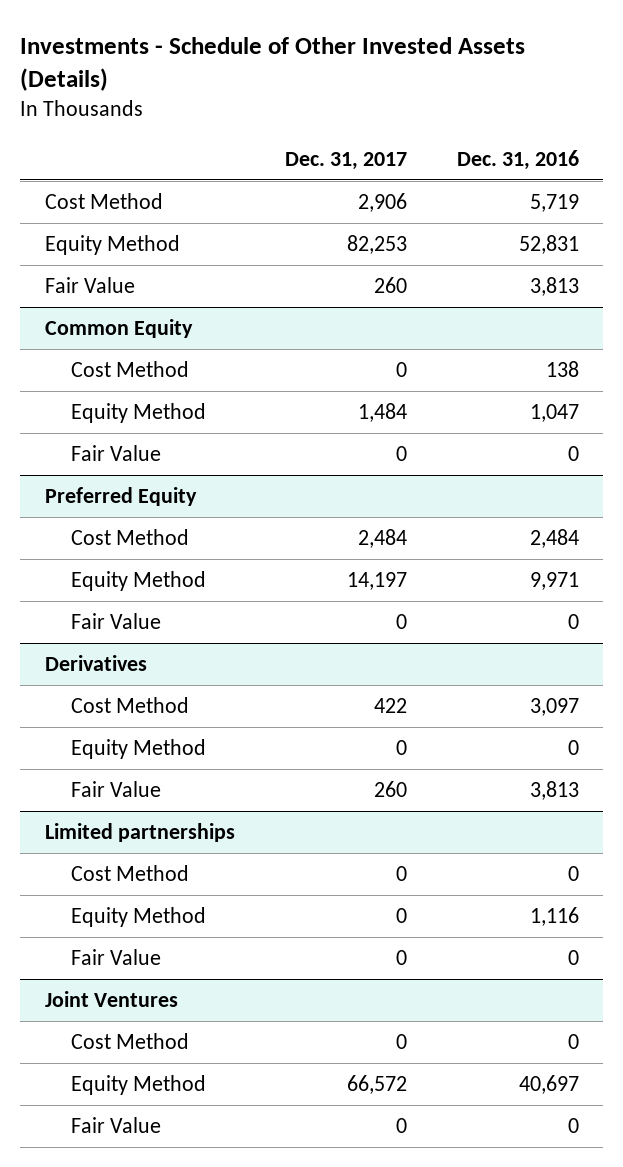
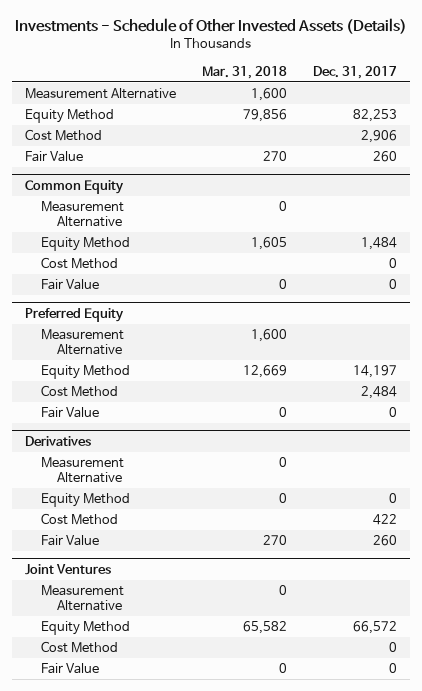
[456,150,579,171] Dec. 31, 2016 -> none
none -> [202,65,288,79] Mar. 31, 2018
none -> [24,88,176,100] Measurement Alternative
[44,192,163,209] Cost Method -> [24,129,102,142] Cost Method
none -> [40,201,124,228] Measurement Alternative
[71,360,190,377] Cost Method -> [40,257,118,270] Cost Method
none -> [40,329,124,356] Measurement Alternative
[71,528,190,545] Cost Method -> [40,385,118,398] Cost Method
none -> [40,457,124,484] Measurement Alternative
[71,696,190,713] Cost Method -> [40,513,118,526] Cost Method
[44,822,235,842] Limited partnerships -> none
[71,864,190,881] Cost Method -> none
[71,906,207,927] Equity Method -> none
[71,948,162,965] Fair Value -> none
none -> [40,585,124,612] Measurement Alternative
[71,1032,190,1049] Cost Method -> [40,641,118,654] Cost Method

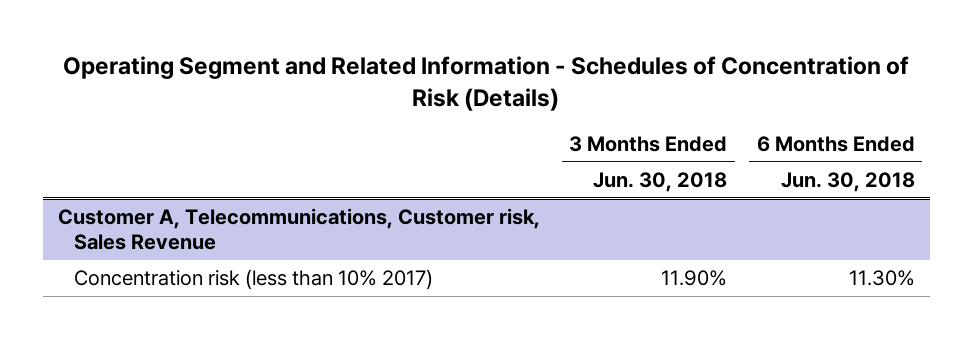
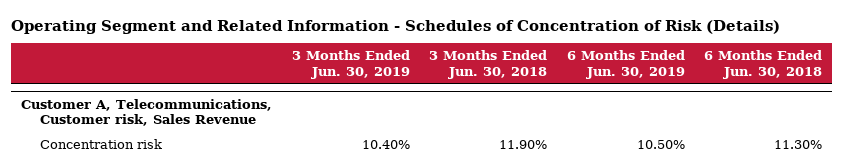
none -> [291,49,410,79] 3 Months Ended Jun. 30, 2019
none -> [566,49,685,79] 6 Months Ended Jun. 30, 2019
[74,269,434,291] Concentration risk (less than 10% 2017) -> [40,138,163,149] Concentration risk

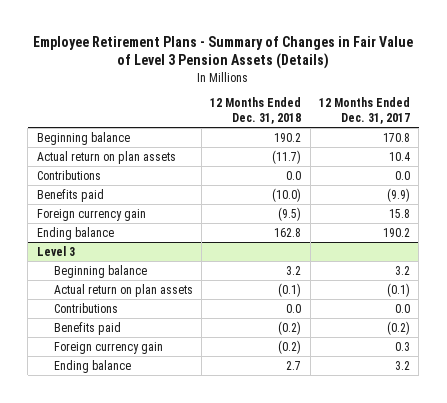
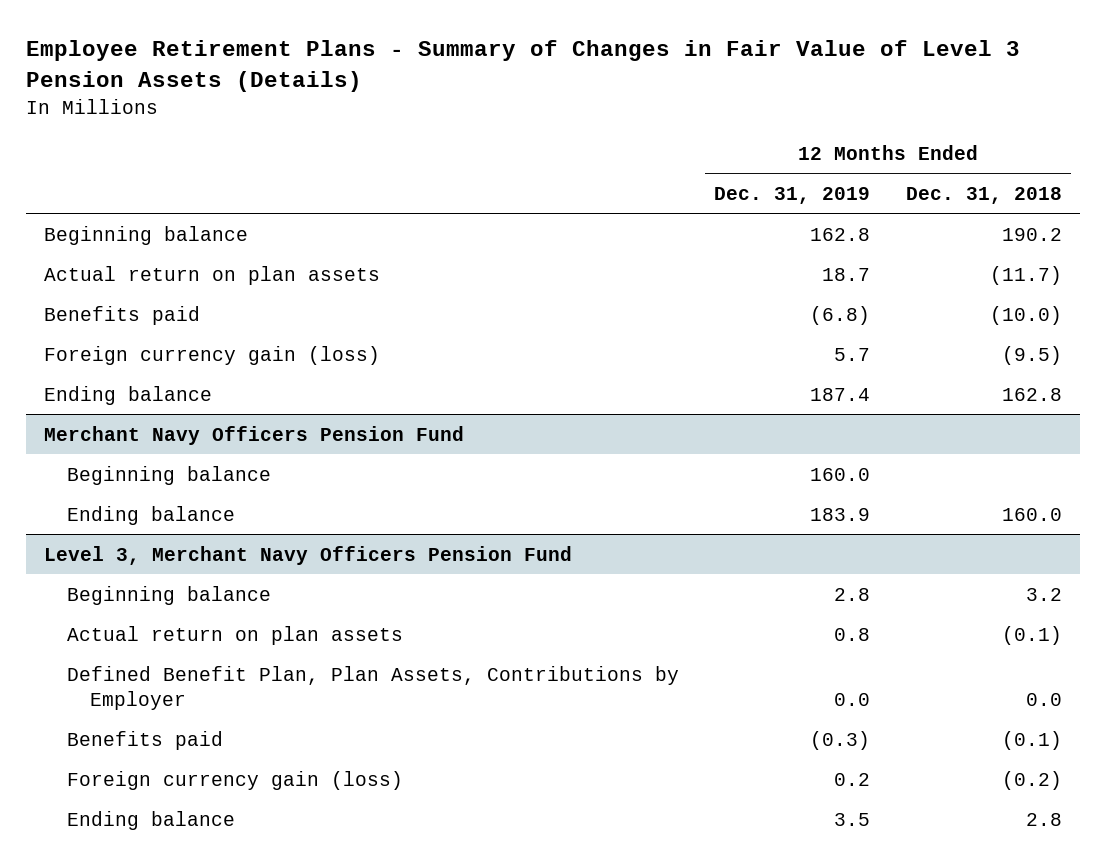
[319,97,411,125] 12 Months Ended Dec. 31, 2017 -> none
none -> [714,186,871,204] Dec. 31, 2019
[36,169,101,180] Contributions -> none
[36,208,146,221] Foreign currency gain -> [43,345,380,365] Foreign currency gain (loss)
[36,245,75,256] Level 3 -> none
none -> [43,425,464,445] Merchant Navy Officers Pension Fund
none -> [66,465,271,485] Beginning balance
none -> [66,505,235,525] Ending balance
none -> [43,545,572,565] Level 3, Merchant Navy Officers Pension Fund
[53,302,118,313] Contributions -> [66,665,679,710] Defined Benefit Plan, Plan Assets, Contributions by Employer
[278,320,302,335] (0.2) -> [1001,730,1062,750] (0.1)
[53,341,163,354] Foreign currency gain -> [66,770,403,790] Foreign currency gain (loss)
[286,360,302,370] 2.7 -> [1025,812,1062,826] 2.8

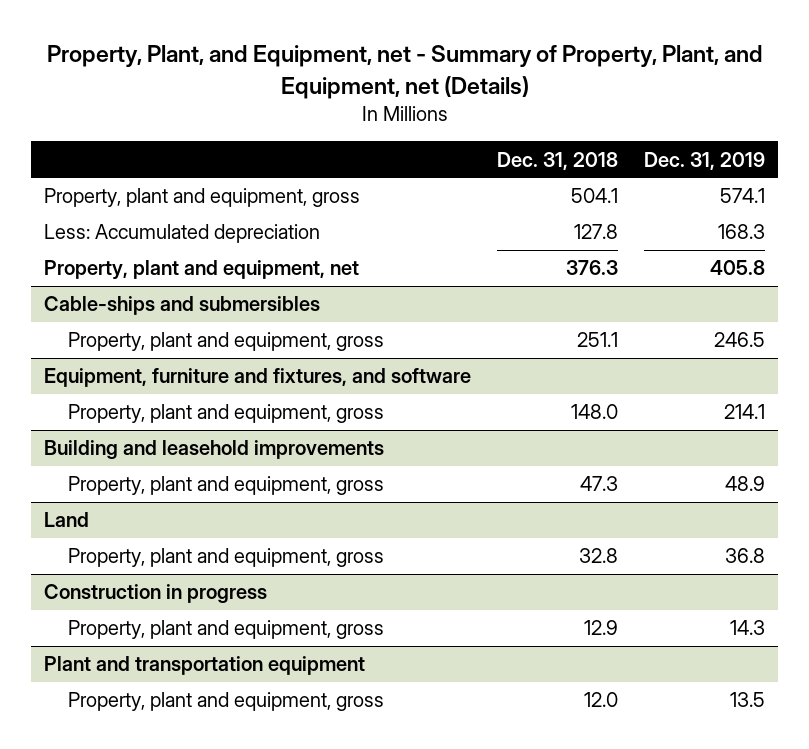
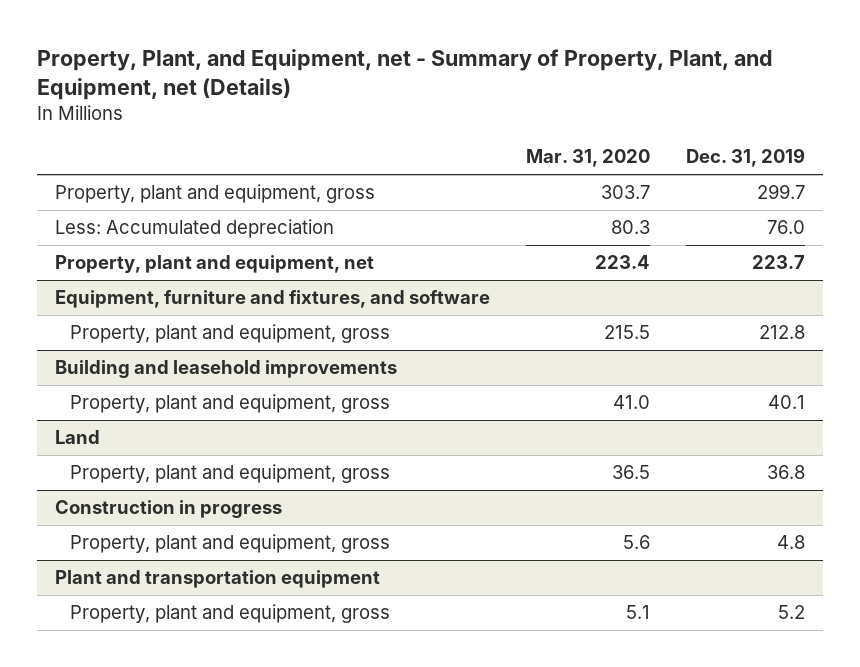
[497,151,619,170] Dec. 31, 2018 -> none
none -> [525,149,650,168] Mar. 31, 2020
[44,296,321,316] Cable-ships and submersibles -> none
[67,332,384,352] Property, plant and equipment, gross -> none
[720,188,766,204] 574.1 -> [756,184,805,200] 299.7
[718,224,766,240] 168.3 -> [766,220,805,235] 76.0
[710,260,766,276] 405.8 -> [751,255,805,270] 223.7
[724,404,766,420] 214.1 -> [758,325,805,340] 212.8
[725,476,766,492] 48.9 -> [767,395,805,410] 40.1
[730,620,766,636] 14.3 -> [776,535,805,550] 4.8
[730,692,766,708] 13.5 -> [777,605,805,620] 5.2

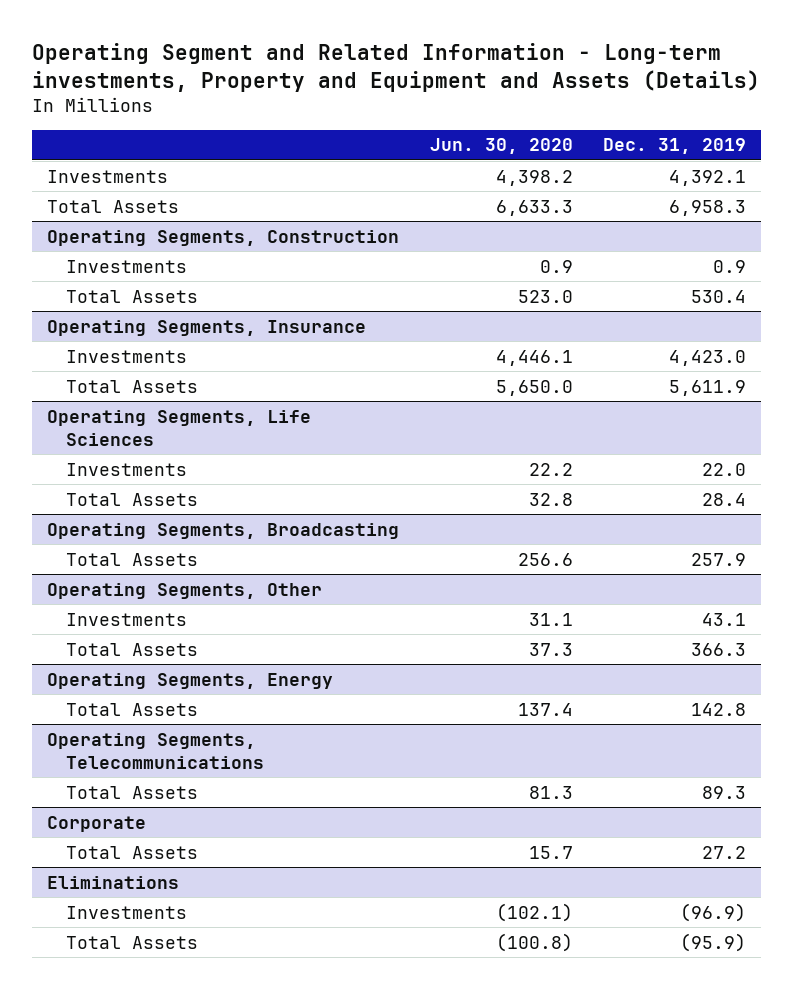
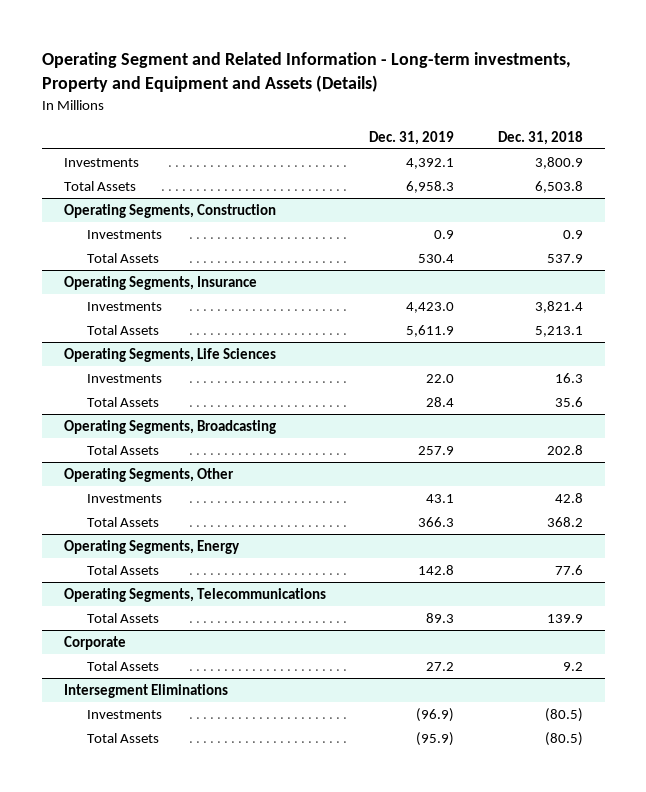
[429,138,573,155] Jun. 30, 2020 -> none
none -> [497,130,583,145] Dec. 31, 2018
[47,875,180,889] Eliminations -> [63,684,228,699] Intersegment Eliminations

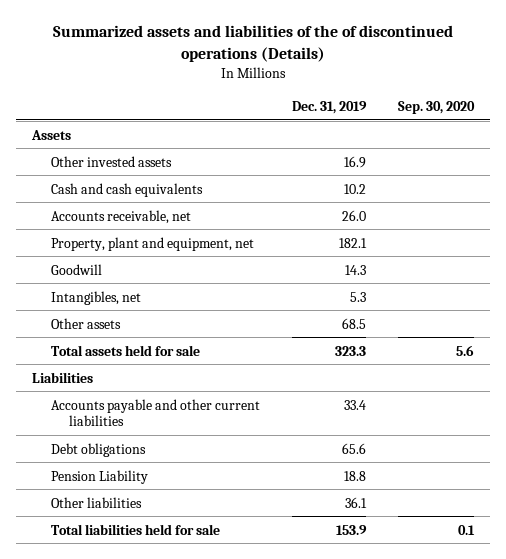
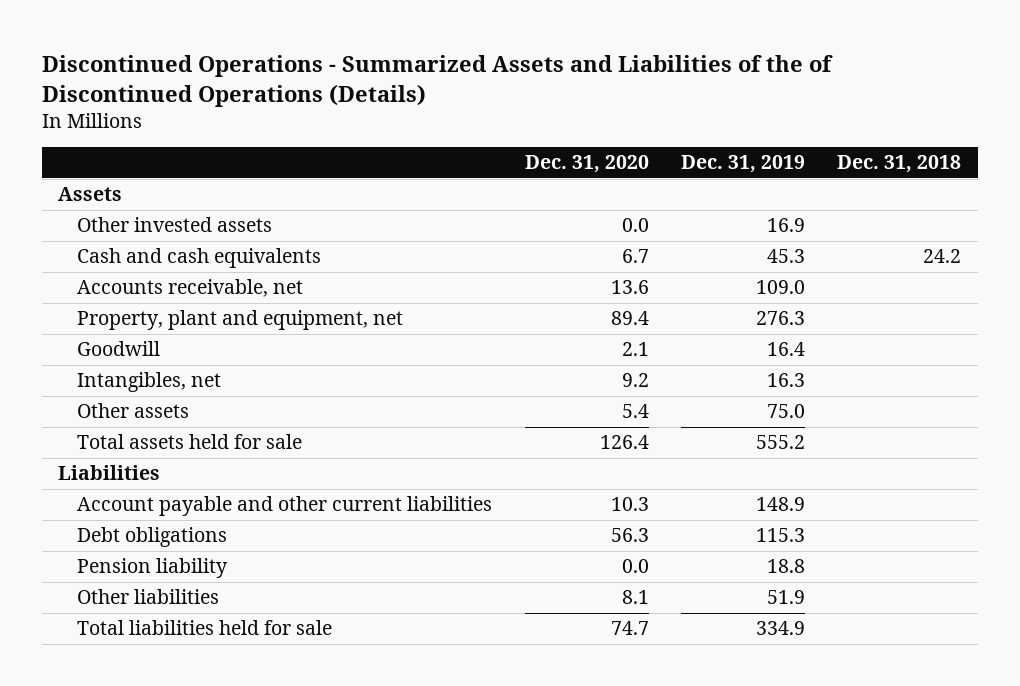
[52,25,453,63] Summarized assets and liabilities of the of discontinued operations (Details) -> [41,54,833,107] Discontinued Operations - Summarized Assets and Liabilities of the of Discontinued Operations (Details)
[397,100,475,114] Sep. 30, 2020 -> none
none -> [524,155,649,174] Dec. 31, 2020
none -> [837,155,962,174] Dec. 31, 2018
[343,183,366,194] 10.2 -> [767,249,806,264] 45.3
[341,209,366,221] 26.0 -> [756,280,806,295] 109.0
[338,237,367,248] 182.1 -> [756,311,806,326] 276.3
[344,264,366,275] 14.3 -> [767,342,806,357] 16.4
[349,291,366,302] 5.3 -> [767,373,806,388] 16.3
[341,317,366,329] 68.5 -> [767,404,806,419] 75.0
[334,345,366,356] 323.3 -> [756,435,806,450] 555.2
[50,398,260,427] Accounts payable and other current liabilities -> [77,496,493,517] Account payable and other current liabilities
[343,399,366,410] 33.4 -> [756,497,806,512] 148.9
[341,442,366,454] 65.6 -> [756,528,806,543] 115.3
[50,469,148,484] Pension Liability -> [77,558,229,579] Pension liability
[344,496,367,508] 36.1 -> [767,590,806,605] 51.9
[335,524,367,535] 153.9 -> [756,621,806,636] 334.9

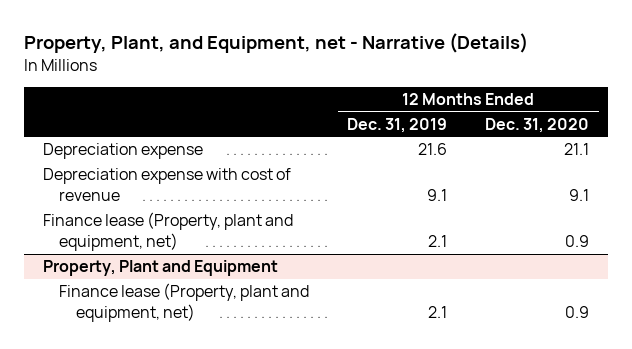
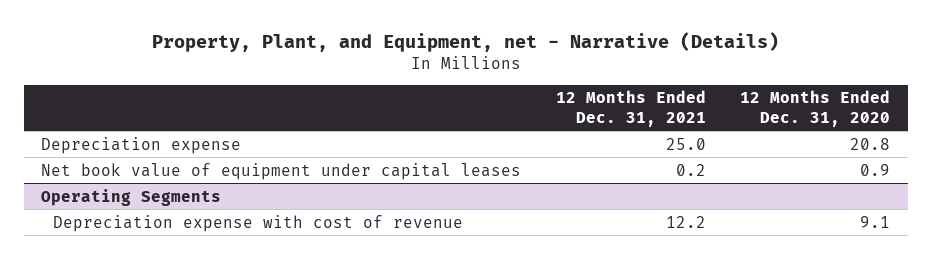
[347,117,448,133] Dec. 31, 2019 -> none
none -> [555,90,706,127] 12 Months Ended Dec. 31, 2021
[564,143,590,156] 21.1 -> [850,137,891,150] 20.8
none -> [41,162,522,180] Net book value of equipment under capital leases
none -> [41,188,222,206] Operating Segments
[42,212,293,252] Finance lease (Property, plant and equipment, net) -> none
[42,260,278,277] Property, Plant and Equipment -> none
[59,283,310,323] Finance lease (Property, plant and equipment, net) -> none

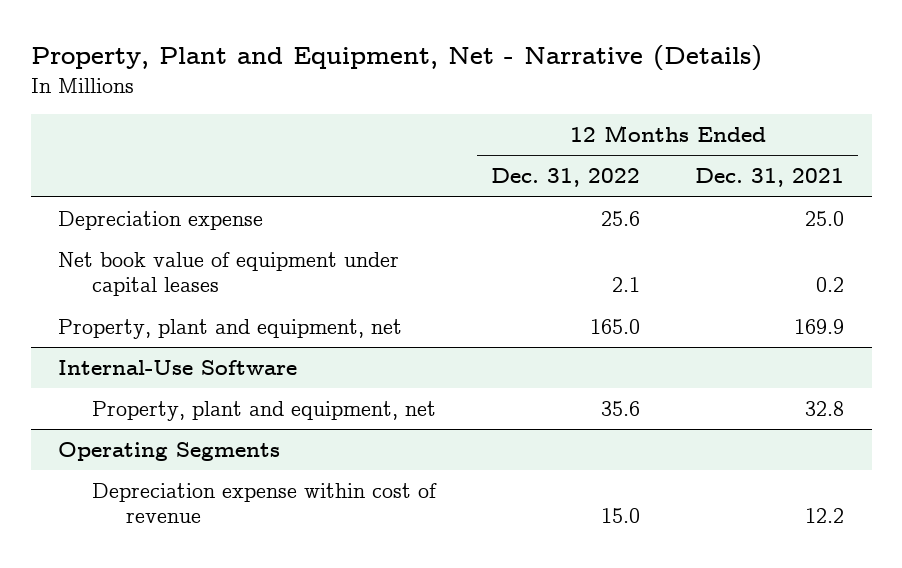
[151,32,779,53] Property, Plant, and Equipment, net - Narrative (Details) -> [30,44,762,71] Property, Plant and Equipment, Net - Narrative (Details)
[740,90,891,127] 12 Months Ended Dec. 31, 2020 -> none
none -> [491,168,641,188] Dec. 31, 2022
none -> [58,319,403,340] Property, plant and equipment, net
none -> [58,360,298,376] Internal-Use Software
none -> [92,401,437,422] Property, plant and equipment, net
[52,214,463,232] Depreciation expense with cost of revenue -> [92,483,438,524] Depreciation expense within cost of revenue

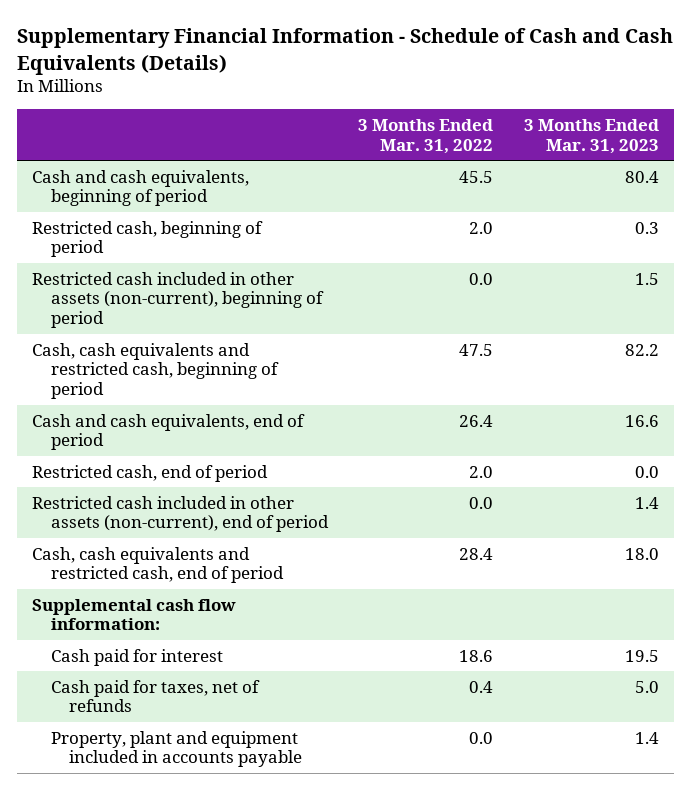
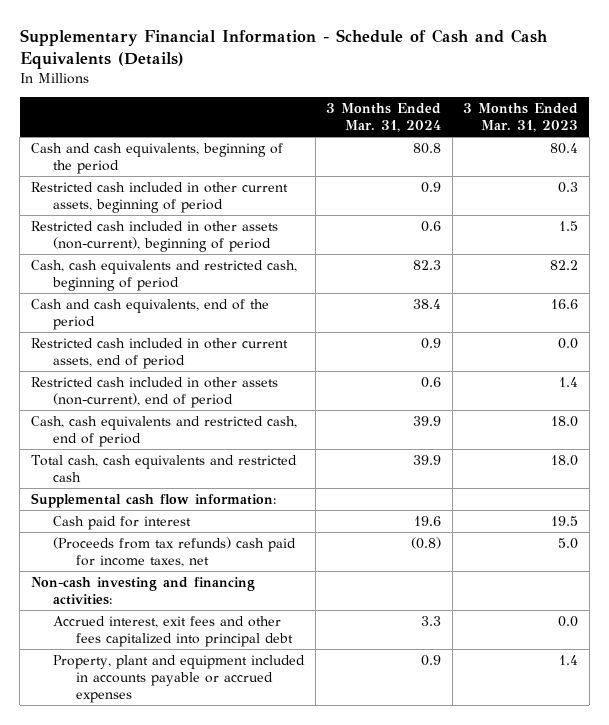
[358,119,494,154] 3 Months Ended Mar. 31, 2022 -> none
none -> [326,103,442,133] 3 Months Ended Mar. 31, 2024
[32,169,250,207] Cash and cash equivalents, beginning of period -> [30,142,283,175] Cash and cash equivalents, beginning of the period
[32,220,264,258] Restricted cash, beginning of period -> [30,181,288,214] Restricted cash included in other current assets, beginning of period
[32,413,306,451] Cash and cash equivalents, end of period -> [30,298,269,331] Cash and cash equivalents, end of the period
[32,464,269,482] Restricted cash, end of period -> [30,337,288,370] Restricted cash included in other current assets, end of period
none -> [30,454,297,483] Total cash, cash equivalents and restricted cash
[50,679,260,713] Cash paid for taxes, net of refunds -> [53,536,297,568] (Proceeds from tax refunds) cash paid for income taxes, net
none -> [30,576,255,606] Non-cash investing and financing activities:
none -> [53,615,293,648] Accrued interest, exit fees and other fees capitalized into principal debt
[50,730,303,768] Property, plant and equipment included in accounts payable -> [53,654,306,704] Property, plant and equipment included in accounts payable or accrued expenses

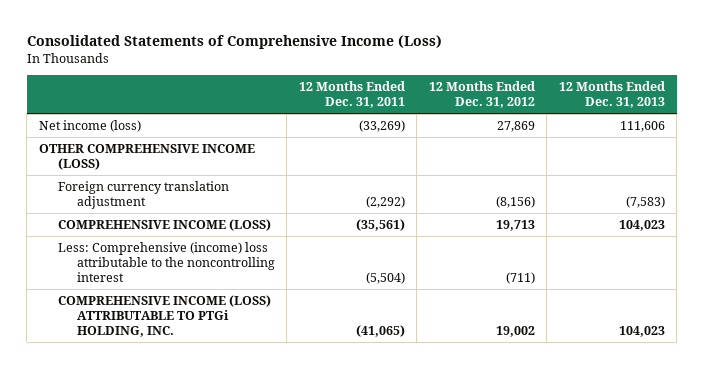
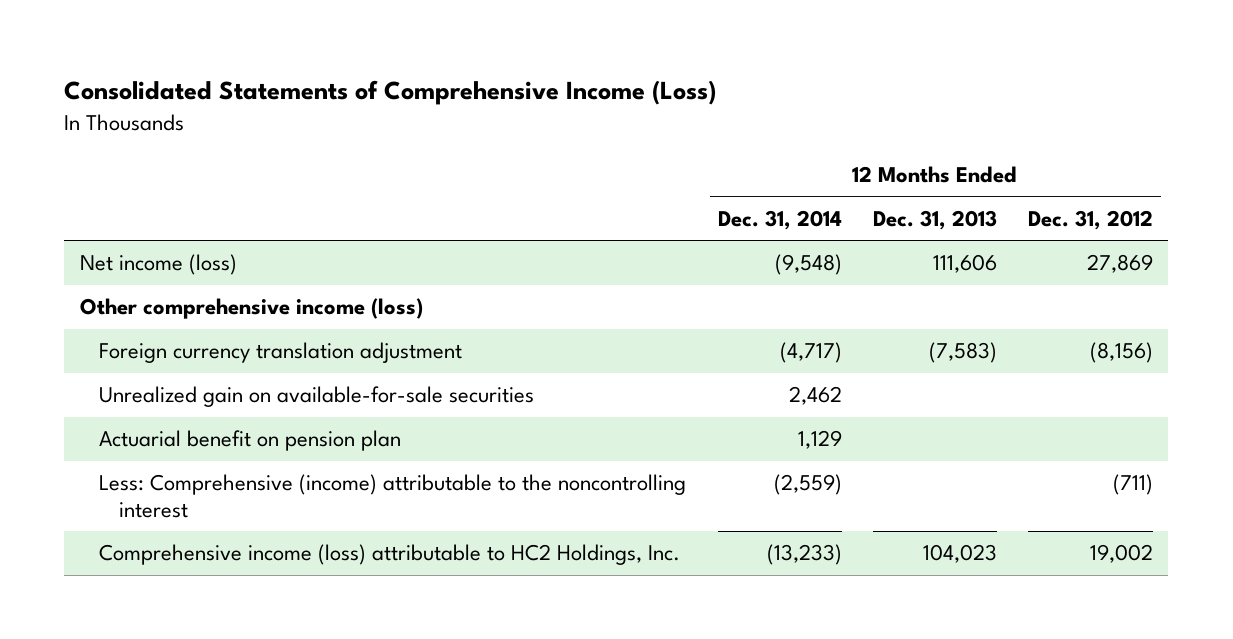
[298,81,405,109] 12 Months Ended Dec. 31, 2011 -> none
none -> [717,209,842,230] Dec. 31, 2014
[38,143,255,170] OTHER COMPREHENSIVE INCOME (LOSS) -> [79,298,423,320] Other comprehensive income (loss)
[57,218,271,231] COMPREHENSIVE INCOME (LOSS) -> none
none -> [99,386,535,408] Unrealized gain on available-for-sale securities
none -> [99,430,402,452] Actuarial benefit on pension plan
[57,241,275,282] Less: Comprehensive (income) loss attributable to the noncontrolling interest -> [99,474,687,518] Less: Comprehensive (income) attributable to the noncontrolling interest
[57,294,271,337] COMPREHENSIVE INCOME (LOSS) ATTRIBUTABLE TO PTGi HOLDING, INC. -> [99,544,681,566] Comprehensive income (loss) attributable to HC2 Holdings, Inc.

